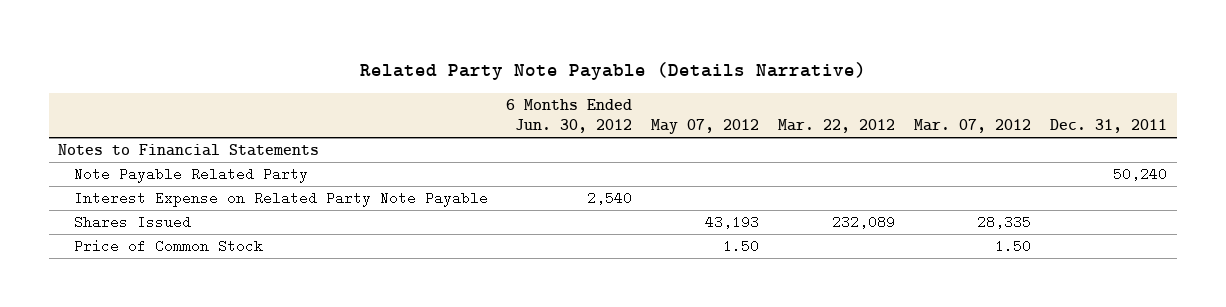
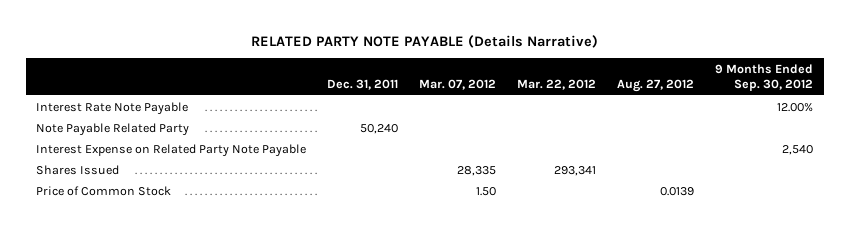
[359,61,866,80] Related Party Note Payable (Details Narrative) -> [250,34,598,48] RELATED PARTY NOTE PAYABLE (Details Narrative)
[506,99,633,134] 6 Months Ended Jun. 30, 2012 -> none
[651,119,760,135] May 07, 2012 -> none
none -> [617,79,695,93] Aug. 27, 2012
none -> [715,63,814,92] 9 Months Ended Sep. 30, 2012
[58,144,320,157] Notes to Financial Statements -> none
none -> [36,101,189,115] Interest Rate Note Payable
[832,215,896,230] 232,089 -> [554,165,597,176] 293,341

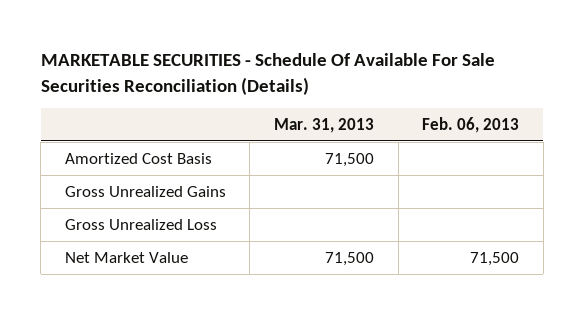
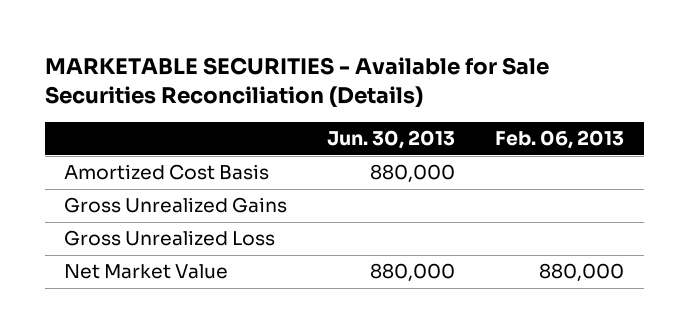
[40,53,495,95] MARKETABLE SECURITIES - Schedule Of Available For Sale Securities Reconciliation (Details) -> [44,56,549,107] MARKETABLE SECURITIES - Available for Sale Securities Reconciliation (Details)
[273,117,374,133] Mar. 31, 2013 -> none
none -> [327,129,456,149] Jun. 30, 2013
[470,251,520,266] 71,500 -> [539,263,625,282] 880,000

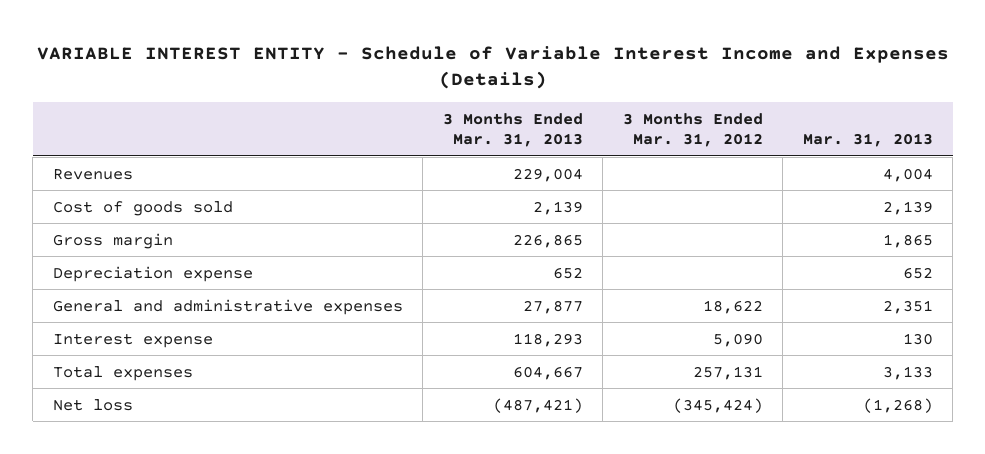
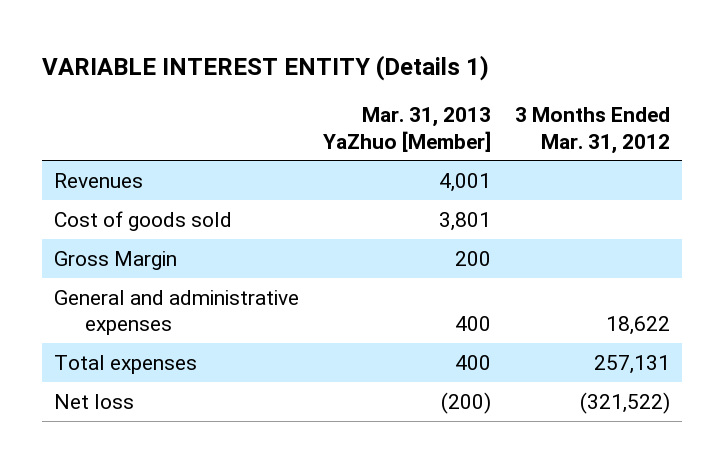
[36,45,949,90] VARIABLE INTEREST ENTITY - Schedule of Variable Interest Income and Expenses (Details) -> [41,54,489,81] VARIABLE INTEREST ENTITY (Details 1)
[442,112,583,148] 3 Months Ended Mar. 31, 2013 -> none
[802,133,933,148] Mar. 31, 2013 -> none
none -> [322,107,491,152] Mar. 31, 2013 YaZhuo [Member]
[52,265,253,282] Depreciation expense -> none
[52,232,173,249] Gross margin -> [53,250,177,270] Gross Margin
[52,332,213,348] Interest expense -> none
[672,397,763,413] (345,424) -> [580,391,671,414] (321,522)

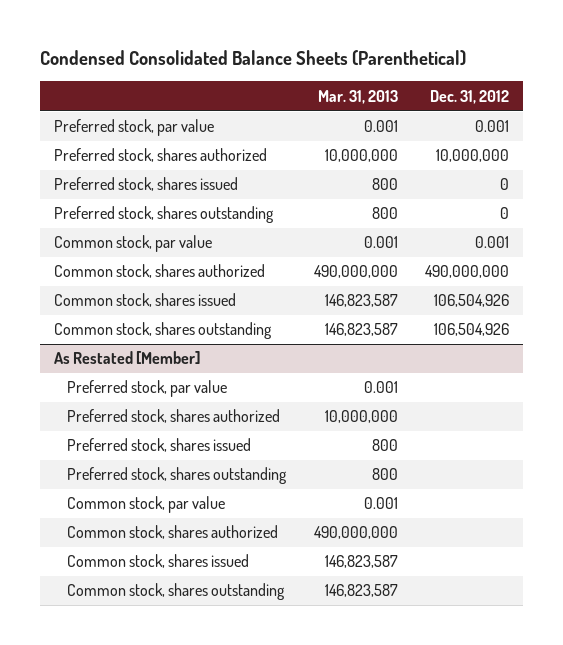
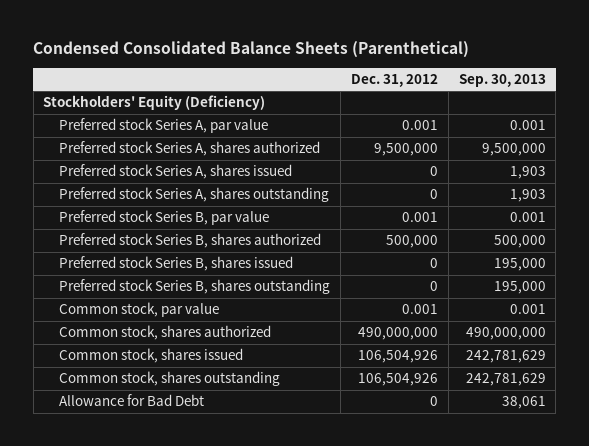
[317,89,398,104] Mar. 31, 2013 -> none
none -> [458,73,546,87] Sep. 30, 2013
none -> [43,95,266,111] Stockholders' Equity (Deficiency)
none -> [59,118,269,134] Preferred stock Series A, par value
none -> [59,141,321,157] Preferred stock Series A, shares authorized
none -> [59,164,293,180] Preferred stock Series A, shares issued
none -> [59,187,330,203] Preferred stock Series A, shares outstanding
[53,119,214,137] Preferred stock, par value -> [59,210,270,226] Preferred stock Series B, par value
[53,148,267,163] Preferred stock, shares authorized -> [59,233,322,249] Preferred stock Series B, shares authorized
[435,149,509,163] 10,000,000 -> [385,235,438,249] 500,000
[53,177,238,192] Preferred stock, shares issued -> [59,256,294,272] Preferred stock Series B, shares issued
[53,206,274,224] Preferred stock, shares outstanding -> [59,279,331,295] Preferred stock Series B, shares outstanding
[53,351,200,365] As Restated [Member] -> none
[67,380,228,398] Preferred stock, par value -> none
[67,409,281,424] Preferred stock, shares authorized -> none
[67,438,252,453] Preferred stock, shares issued -> none
[67,467,288,485] Preferred stock, shares outstanding -> none
[67,496,226,514] Common stock, par value -> none
[67,525,279,540] Common stock, shares authorized -> none
[67,554,250,569] Common stock, shares issued -> none
[67,583,286,601] Common stock, shares outstanding -> none
none -> [59,394,205,407] Allowance for Bad Debt

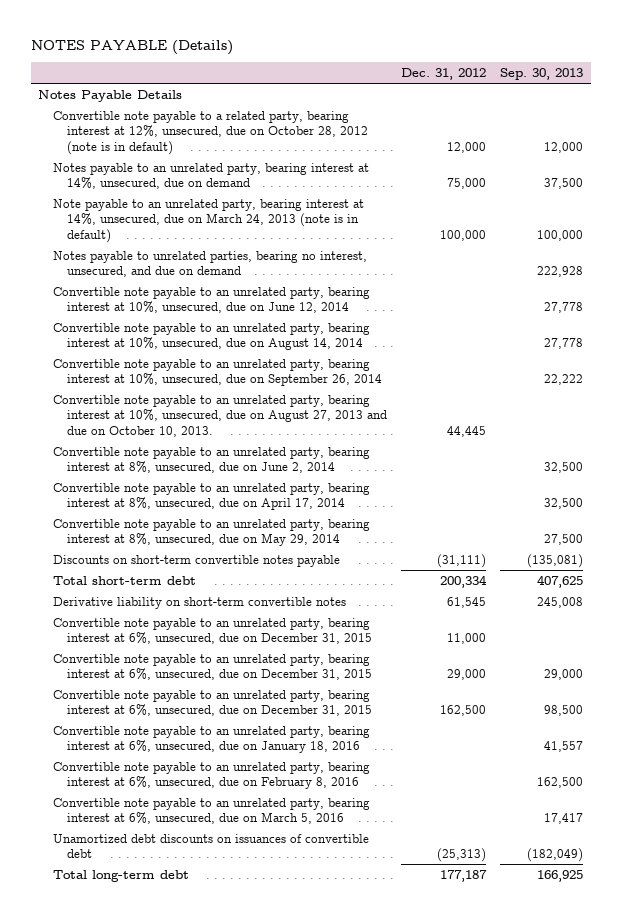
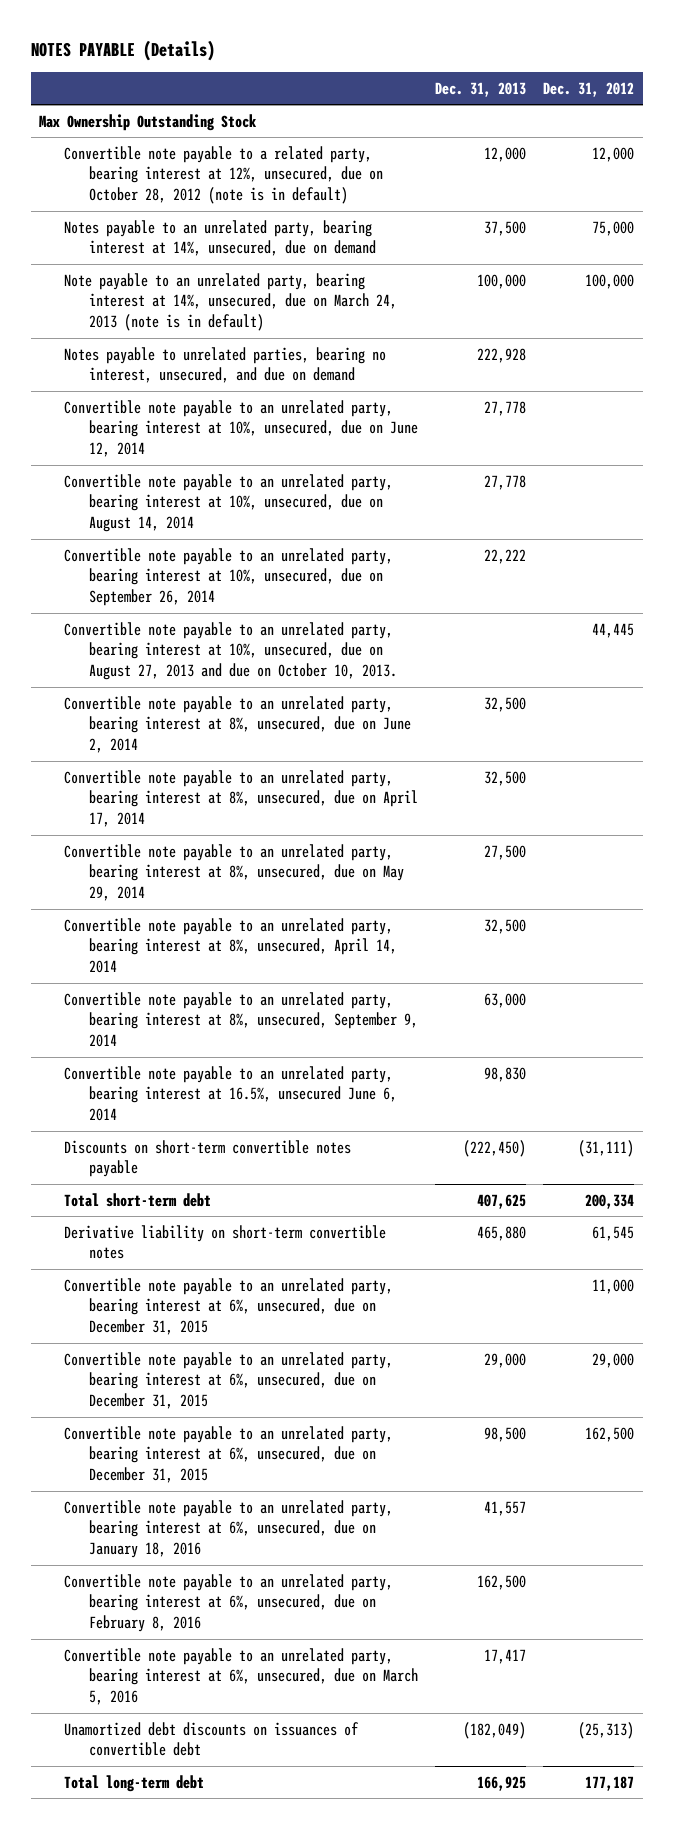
[500,68,584,81] Sep. 30, 2013 -> none
none -> [435,81,527,97] Dec. 31, 2013
[38,89,183,102] Notes Payable Details -> [39,113,258,131] Max Ownership Outstanding Stock
none -> [64,917,398,974] Convertible note payable to an unrelated party, bearing interest at 8%, unsecured, April 14, 2014
none -> [64,991,419,1048] Convertible note payable to an unrelated party, bearing interest at 8%, unsecured, September 9, 2014
none -> [64,1065,398,1122] Convertible note payable to an unrelated party, bearing interest at 16.5%, unsecured June 6, 2014

